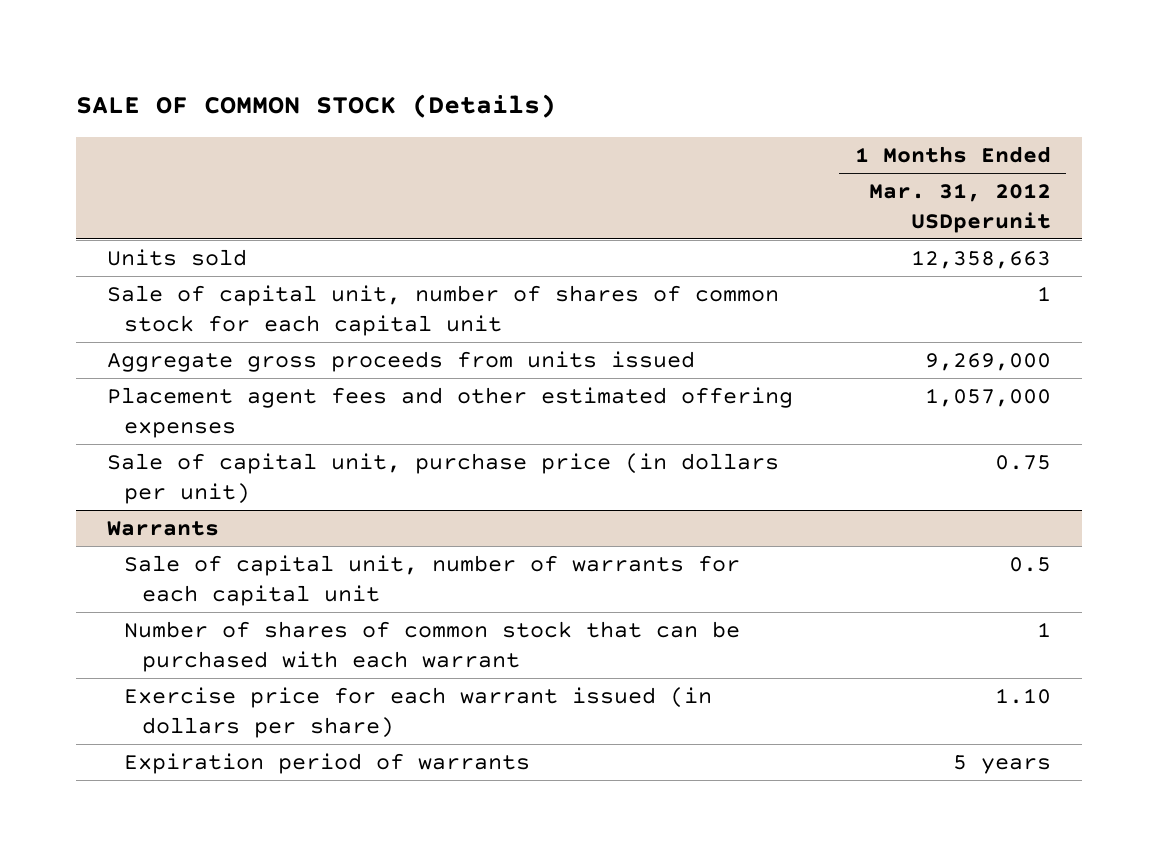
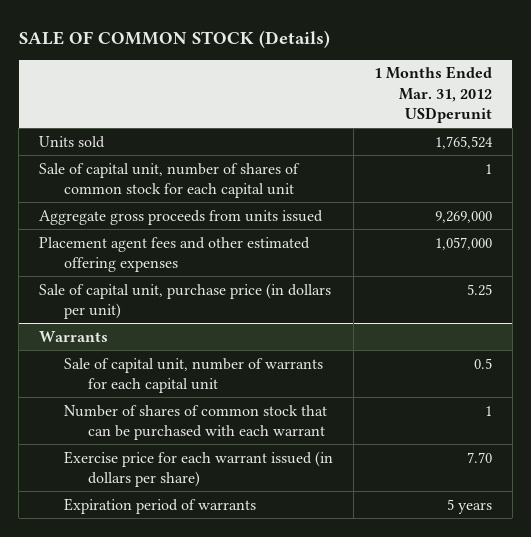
[910,250,1051,270] 12,358,663 -> [434,135,493,149] 1,765,524
[994,455,1051,471] 0.75 -> [466,283,492,296] 5.25
[994,688,1051,705] 1.10 -> [466,451,492,463] 7.70

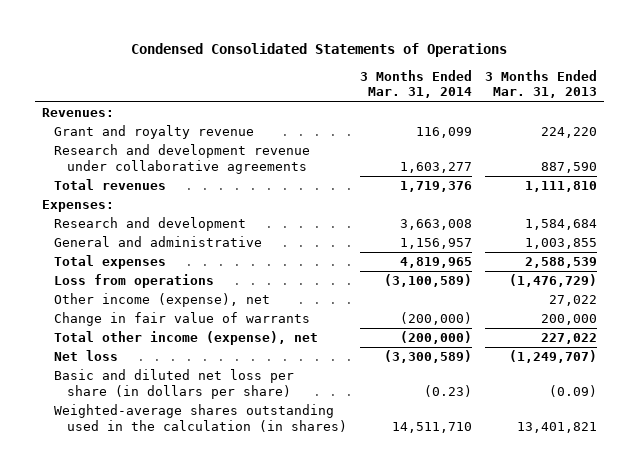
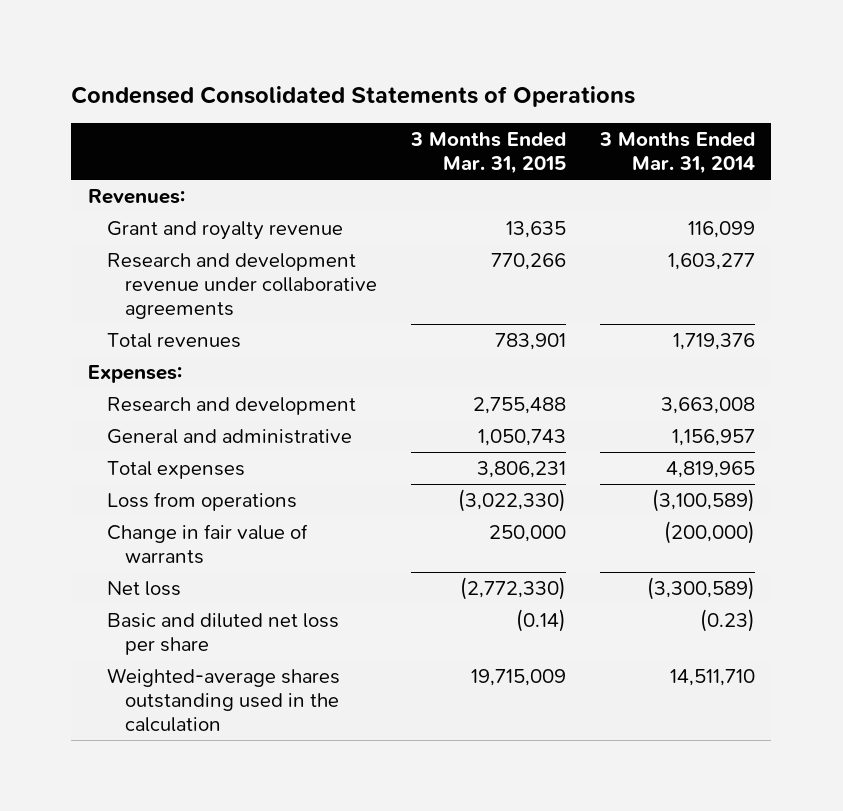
[484,69,597,99] 3 Months Ended Mar. 31, 2013 -> none
none -> [409,132,566,175] 3 Months Ended Mar. 31, 2015
[54,293,271,308] Other income (expense), net -> none
[54,331,319,346] Total other income (expense), net -> none
[54,369,295,399] Basic and diluted net loss per share (in dollars per share) -> [106,612,339,655] Basic and diluted net loss per share
[54,404,347,432] Weighted-average shares outstanding used in the calculation (in shares) -> [106,667,340,732] Weighted-average shares outstanding used in the calculation

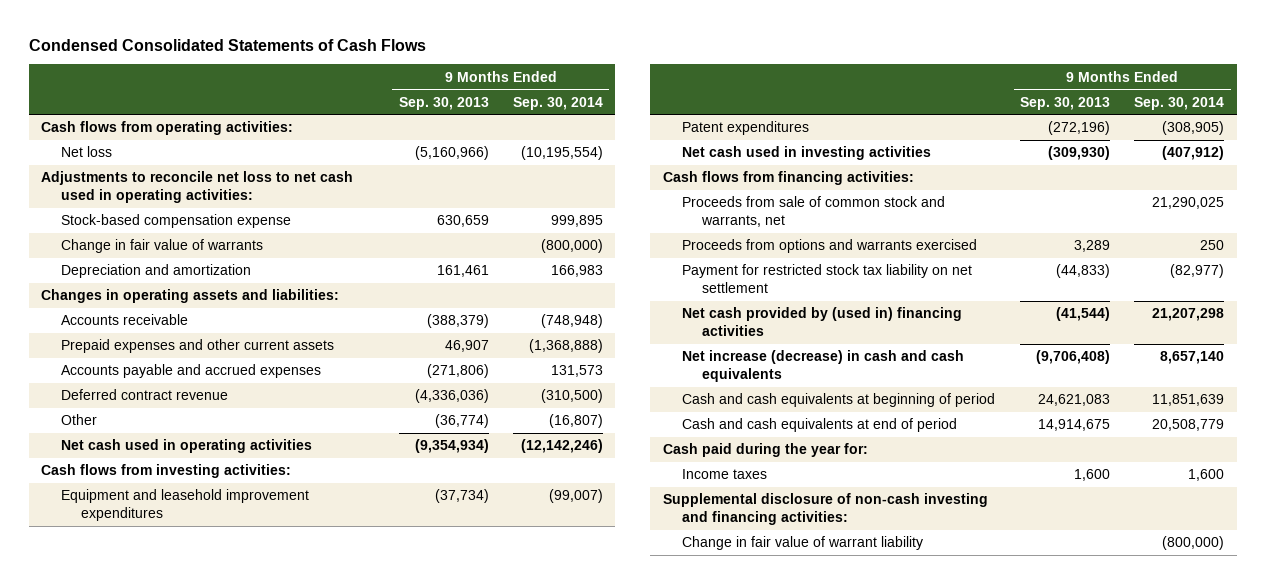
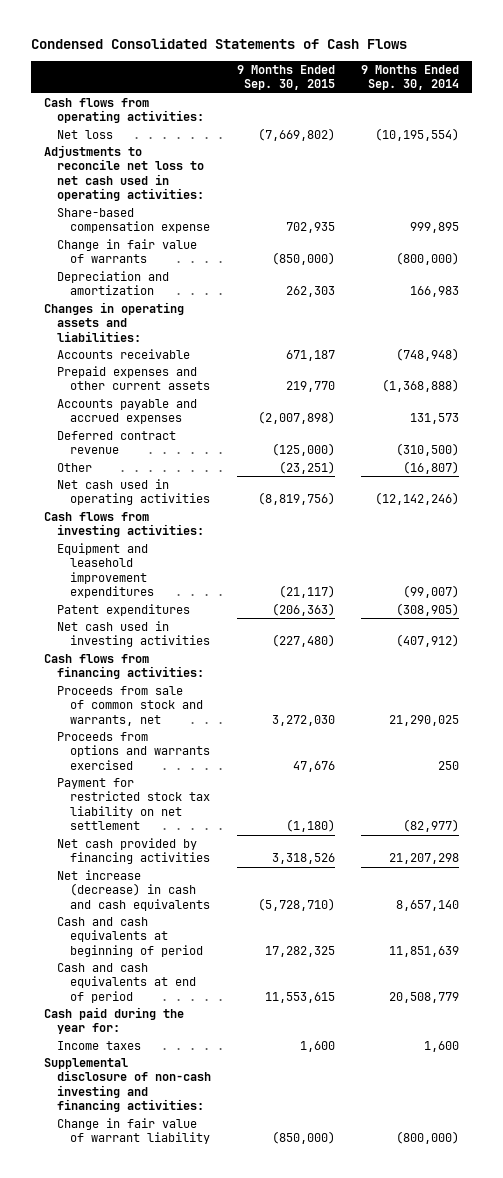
[398,96,489,110] Sep. 30, 2013 -> none
none -> [236,64,335,91] 9 Months Ended Sep. 30, 2015
[60,214,291,229] Stock-based compensation expense -> [57,207,210,234] Share-based compensation expense
[682,307,963,337] Net cash provided by (used in) financing activities -> [57,837,210,865] Net cash provided by financing activities

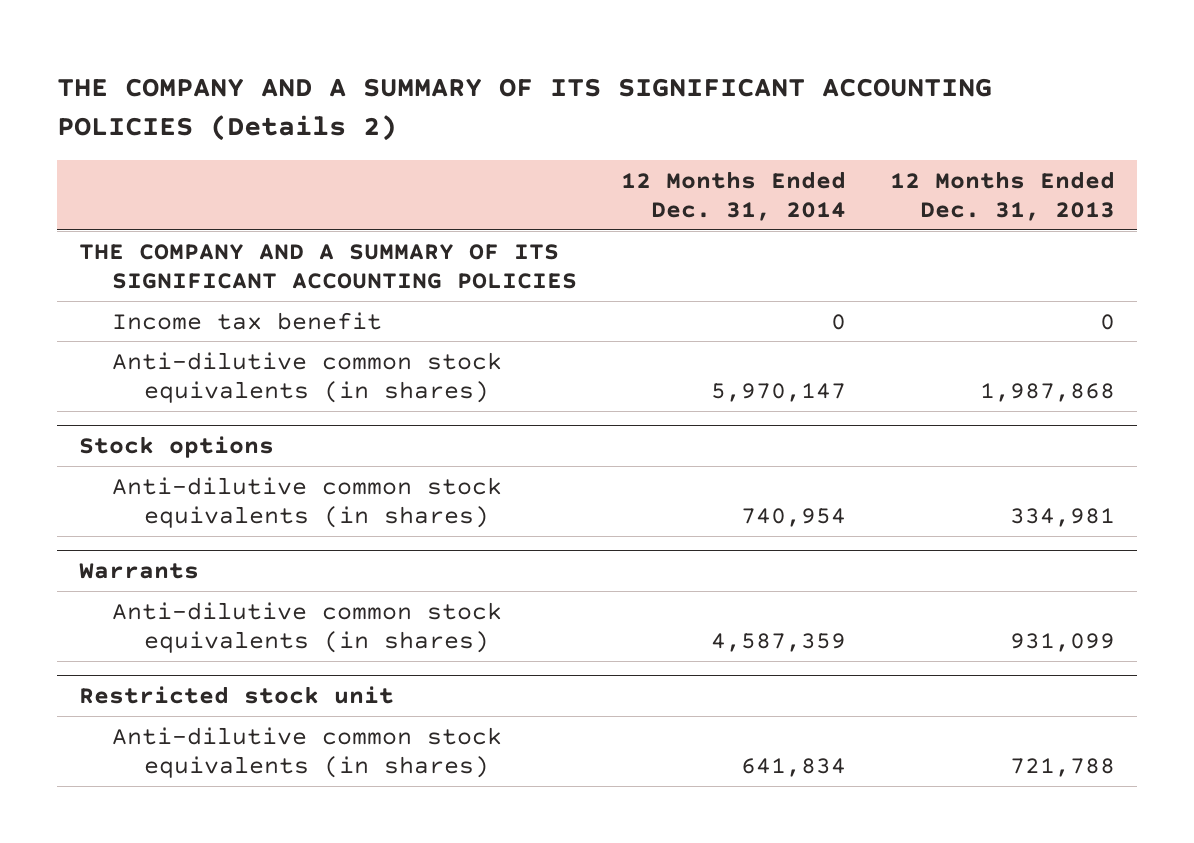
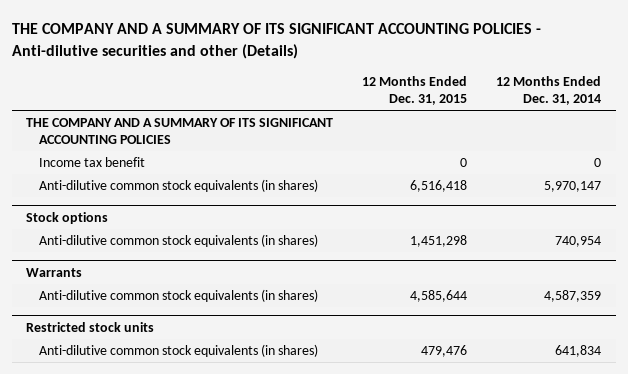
[57,78,993,142] THE COMPANY AND A SUMMARY OF ITS SIGNIFICANT ACCOUNTING POLICIES (Details 2) -> [11,22,541,59] THE COMPANY AND A SUMMARY OF ITS SIGNIFICANT ACCOUNTING POLICIES - Anti-dilutive securities and other (Details)
[890,170,1116,222] 12 Months Ended Dec. 31, 2013 -> none
none -> [362,75,468,105] 12 Months Ended Dec. 31, 2015
[79,686,395,705] Restricted stock unit -> [26,321,155,332] Restricted stock units

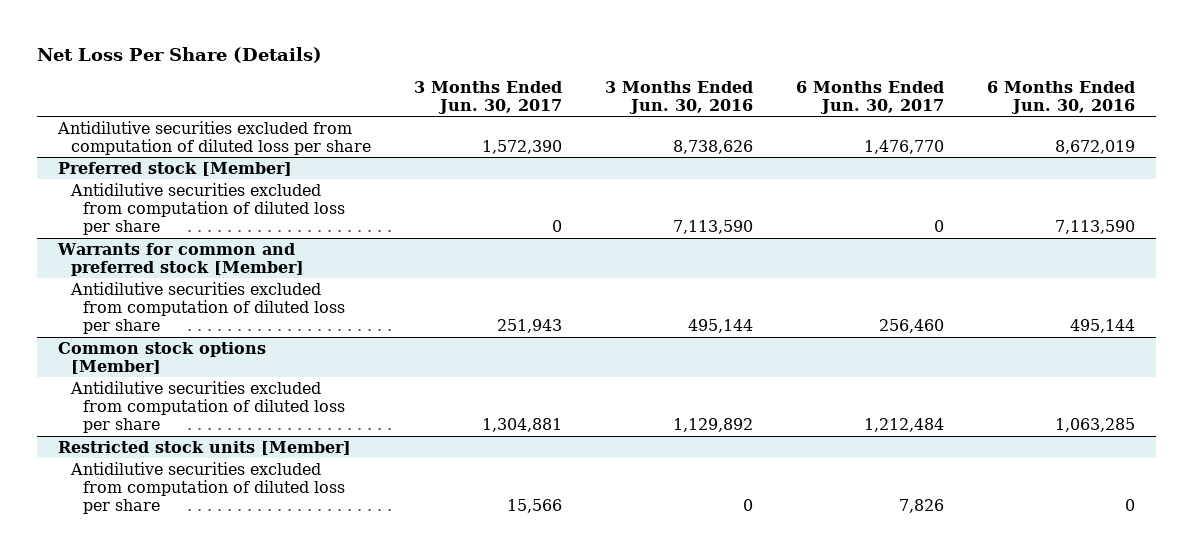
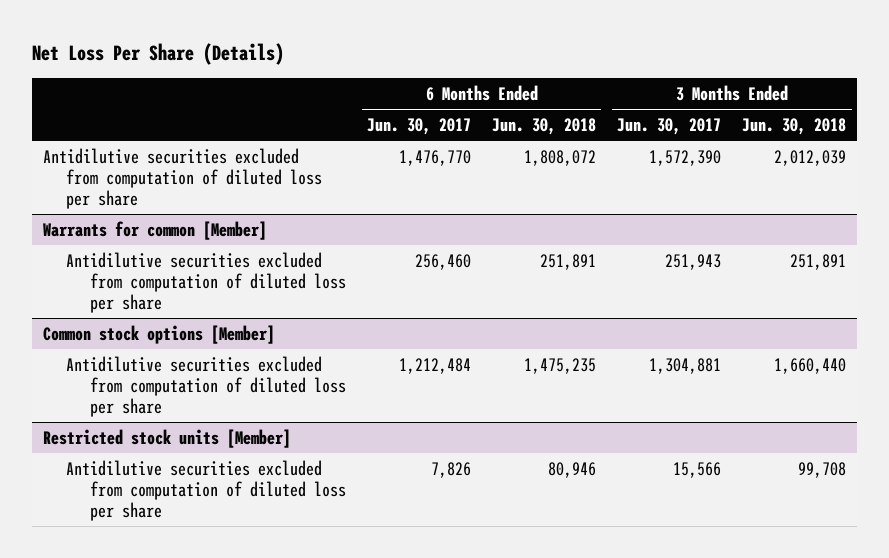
[604,80,753,114] 3 Months Ended Jun. 30, 2016 -> none
[986,80,1135,114] 6 Months Ended Jun. 30, 2016 -> none
none -> [492,117,597,135] Jun. 30, 2018
none -> [742,117,847,135] Jun. 30, 2018
[58,161,293,176] Preferred stock [Member] -> none
[69,182,345,236] Antidilutive securities excluded from computation of diluted loss per share -> none
[57,242,304,276] Warrants for common and preferred stock [Member] -> [42,220,267,240] Warrants for common [Member]

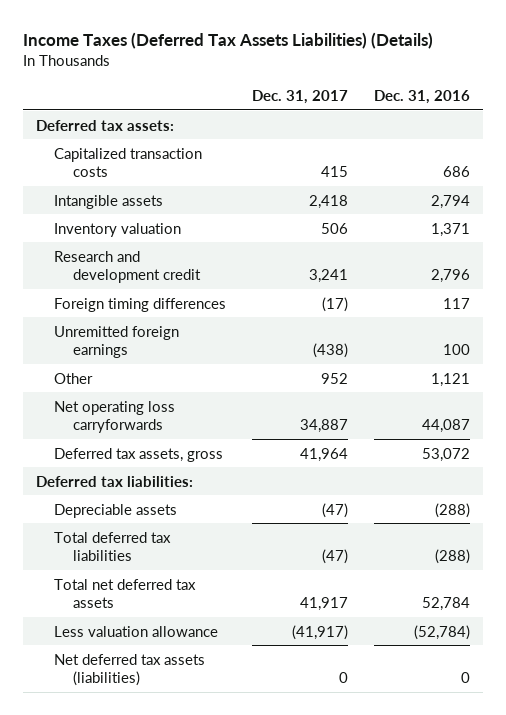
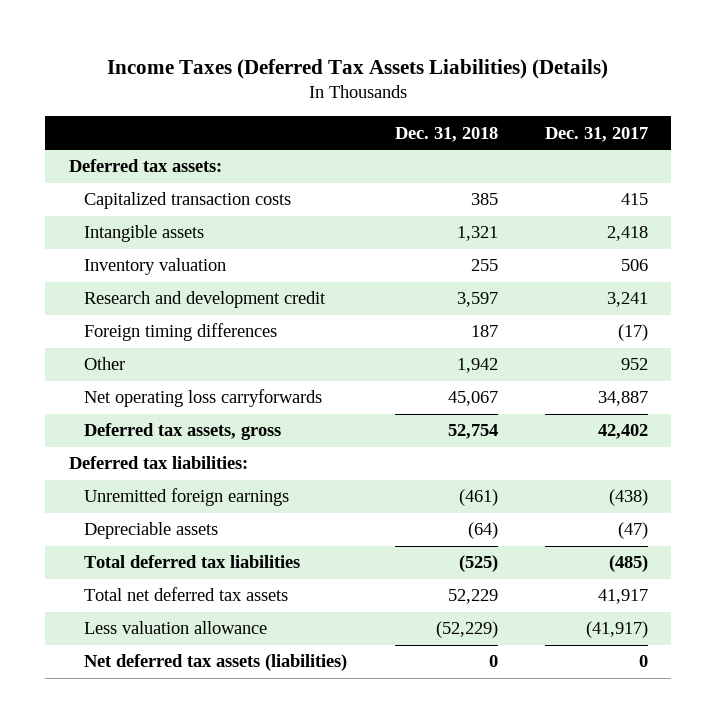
[373,89,470,104] Dec. 31, 2016 -> none
none -> [394,126,498,142] Dec. 31, 2018
[300,447,349,462] 41,964 -> [597,424,648,440] 42,402
[54,325,180,358] Unremitted foreign earnings -> [84,488,290,507] Unremitted foreign earnings
[322,548,349,564] (47) -> [608,555,648,573] (485)

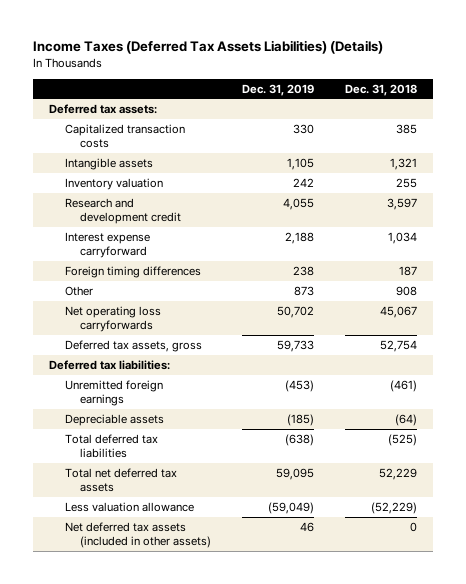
[544,126,648,142] Dec. 31, 2017 -> none
none -> [242,83,315,96] Dec. 31, 2019
none -> [64,231,150,259] Interest expense carryforward
[456,358,498,374] 1,942 -> [396,285,418,296] 908
[84,654,348,672] Net deferred tax assets (liabilities) -> [64,521,212,549] Net deferred tax assets (included in other assets)

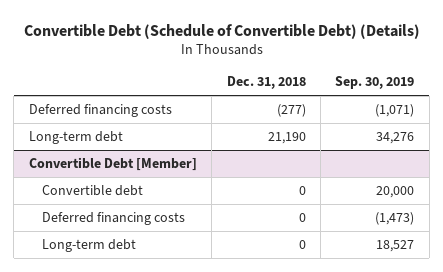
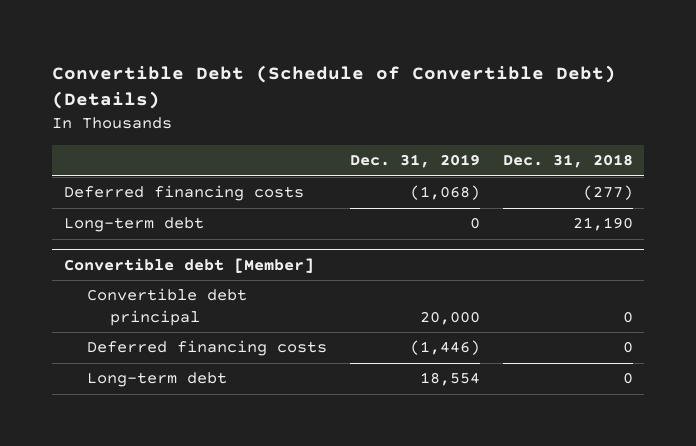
[335,76,415,90] Sep. 30, 2019 -> none
none -> [349,154,480,169] Dec. 31, 2019
[28,156,197,171] Convertible Debt [Member] -> [63,258,314,274] Convertible debt [Member]
[42,184,144,196] Convertible debt -> [86,288,247,326] Convertible debt principal

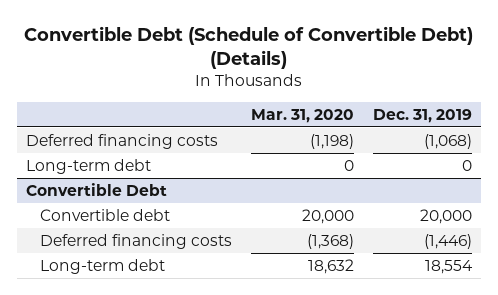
[502,154,633,169] Dec. 31, 2018 -> none
none -> [250,108,354,123] Mar. 31, 2020
[63,258,314,274] Convertible debt [Member] -> [26,183,168,197] Convertible Debt
[86,288,247,326] Convertible debt principal -> [40,209,171,222] Convertible debt

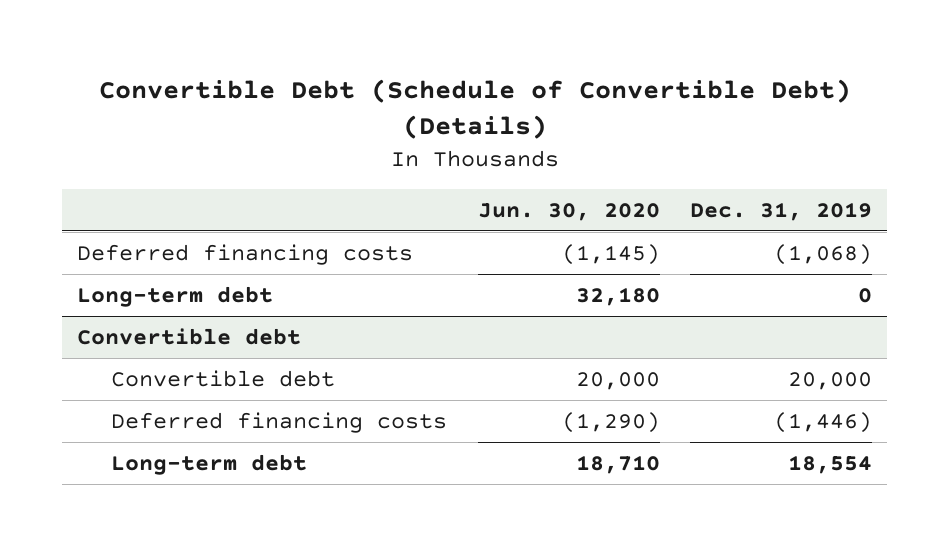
[250,108,354,123] Mar. 31, 2020 -> none
none -> [477,202,660,221] Jun. 30, 2020
[26,183,168,197] Convertible Debt -> [77,327,302,345] Convertible debt

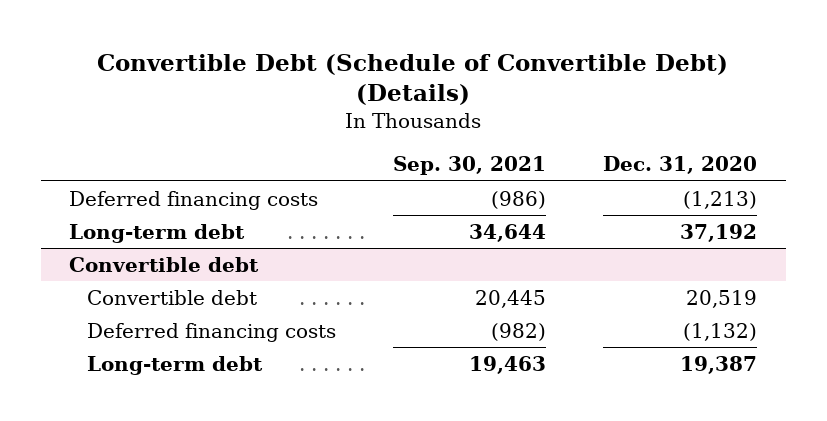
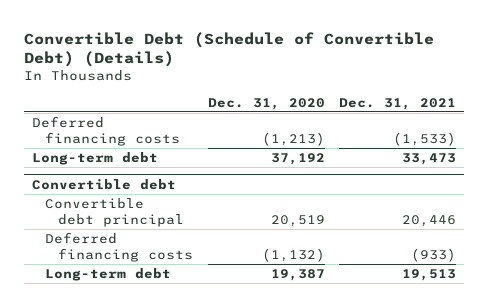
[393,156,547,176] Sep. 30, 2021 -> none
none -> [339,97,457,110] Dec. 31, 2021
[87,289,258,305] Convertible debt -> [44,198,184,227] Convertible debt principal

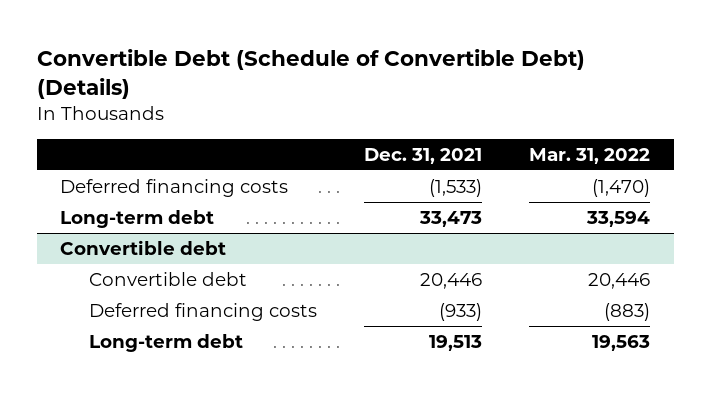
[207,97,325,110] Dec. 31, 2020 -> none
none -> [529,147,651,164] Mar. 31, 2022
[44,198,184,227] Convertible debt principal -> [88,272,247,287] Convertible debt

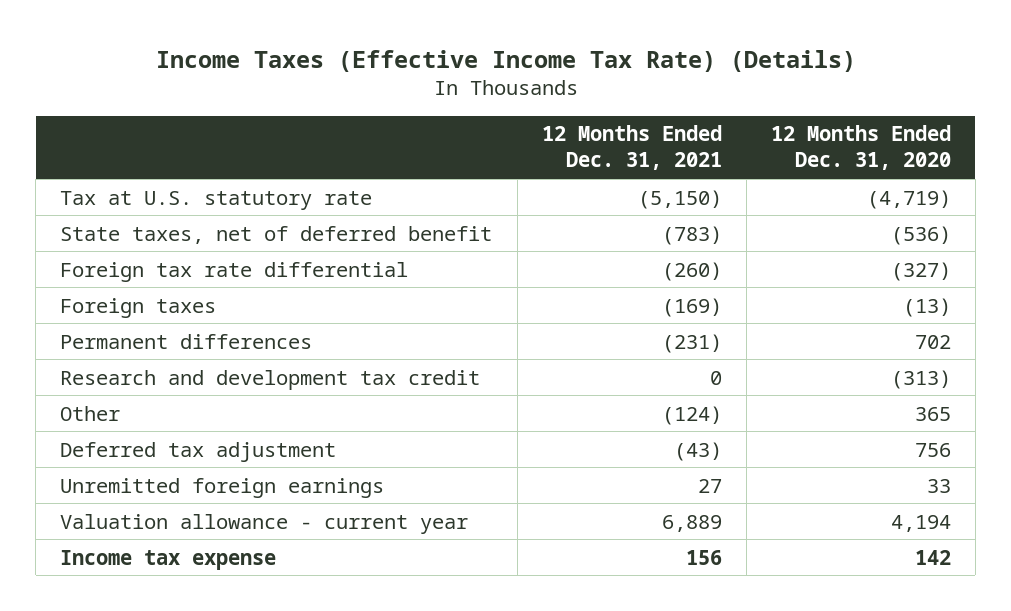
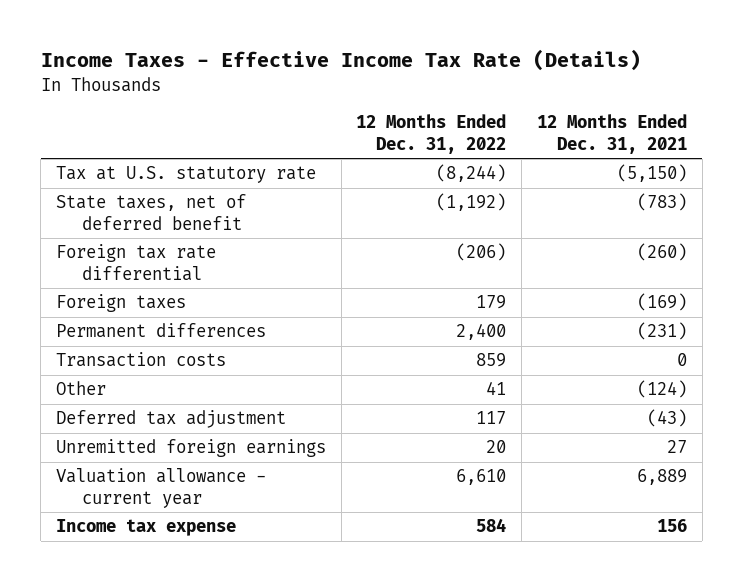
[155,49,856,72] Income Taxes (Effective Income Tax Rate) (Details) -> [40,49,641,72] Income Taxes - Effective Income Tax Rate (Details)
[770,125,951,171] 12 Months Ended Dec. 31, 2020 -> none
none -> [356,114,507,154] 12 Months Ended Dec. 31, 2022
[60,369,481,390] Research and development tax credit -> none
none -> [55,352,226,368] Transaction costs

